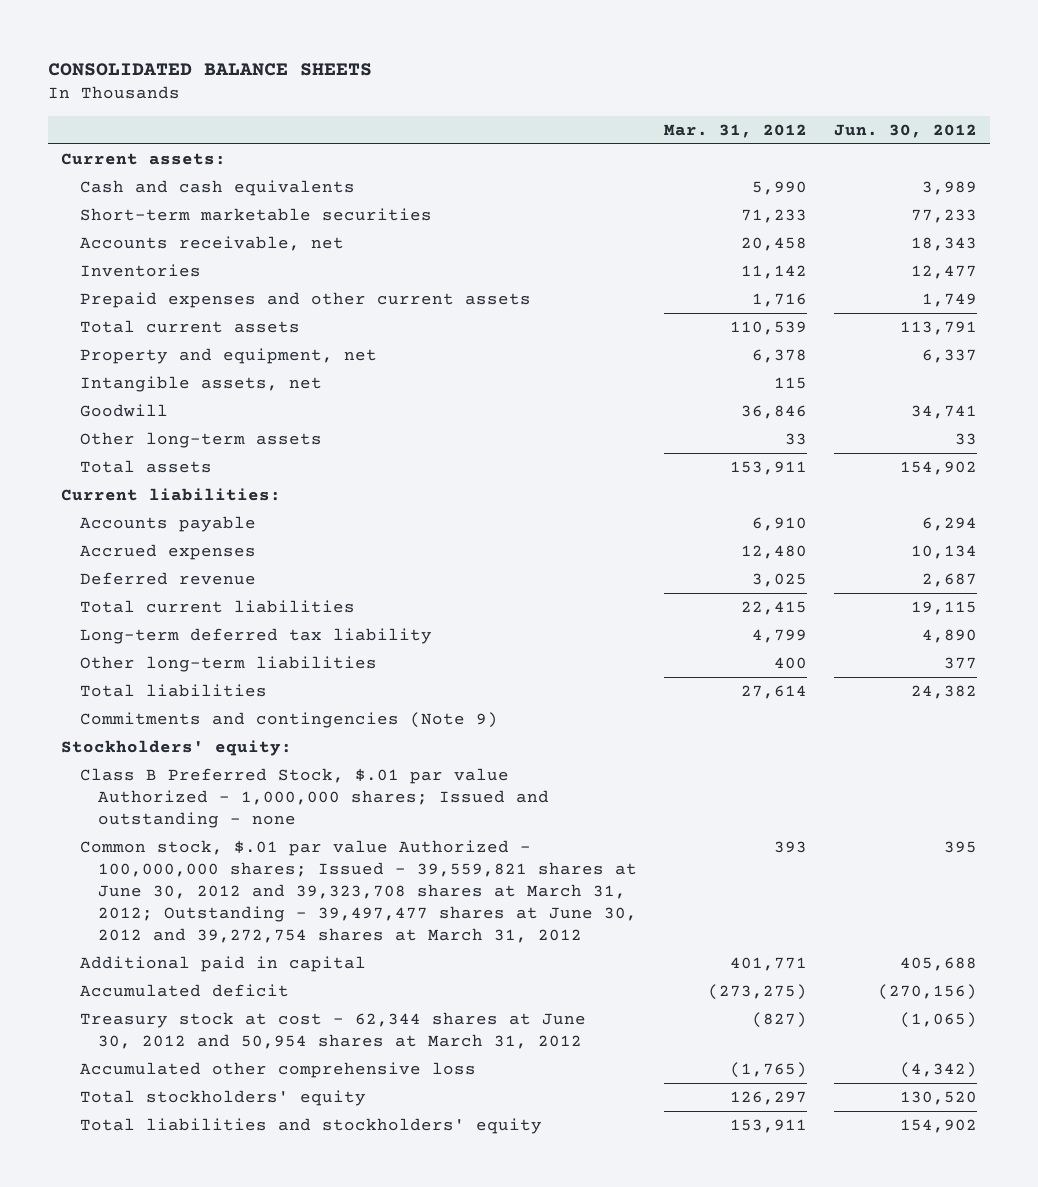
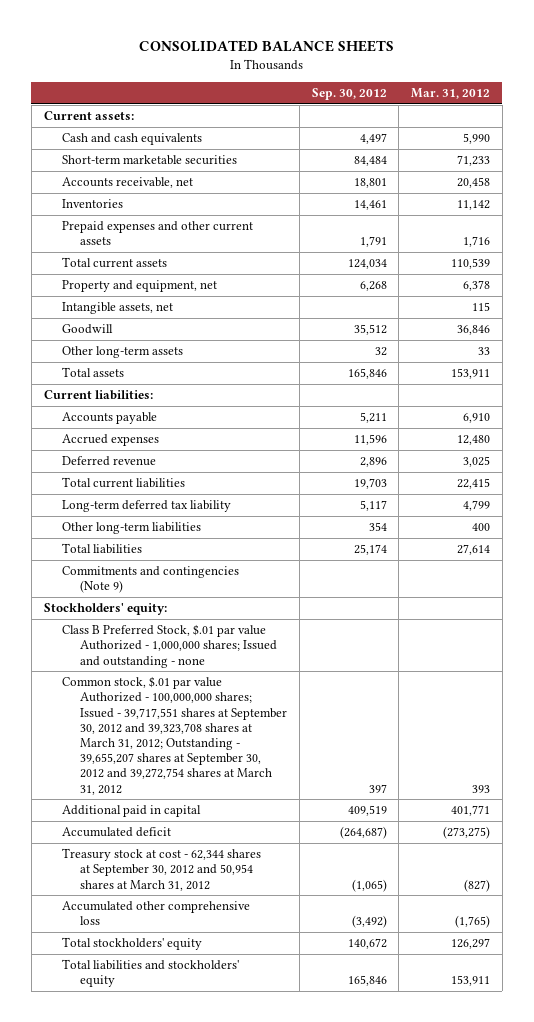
[833,123,977,138] Jun. 30, 2012 -> none
none -> [311,87,387,100] Sep. 30, 2012
[79,840,638,943] Common stock, $.01 par value Authorized - 100,000,000 shares; Issued - 39,559,821 shares at June 30, 2012 and 39,323,708 shares at March 31, 2012; Outstanding - 39,497,477 shares at June 30, 2012 and 39,272,754 shares at March 31, 2012 -> [61,676,287,795] Common stock, $.01 par value Authorized - 100,000,000 shares; Issued - 39,717,551 shares at September 30, 2012 and 39,323,708 shares at March 31, 2012; Outstanding - 39,655,207 shares at September 30, 2012 and 39,272,754 shares at March 31, 2012
[79,1012,586,1049] Treasury stock at cost - 62,344 shares at June 30, 2012 and 50,954 shares at March 31, 2012 -> [61,848,261,891] Treasury stock at cost - 62,344 shares at September 30, 2012 and 50,954 shares at March 31, 2012

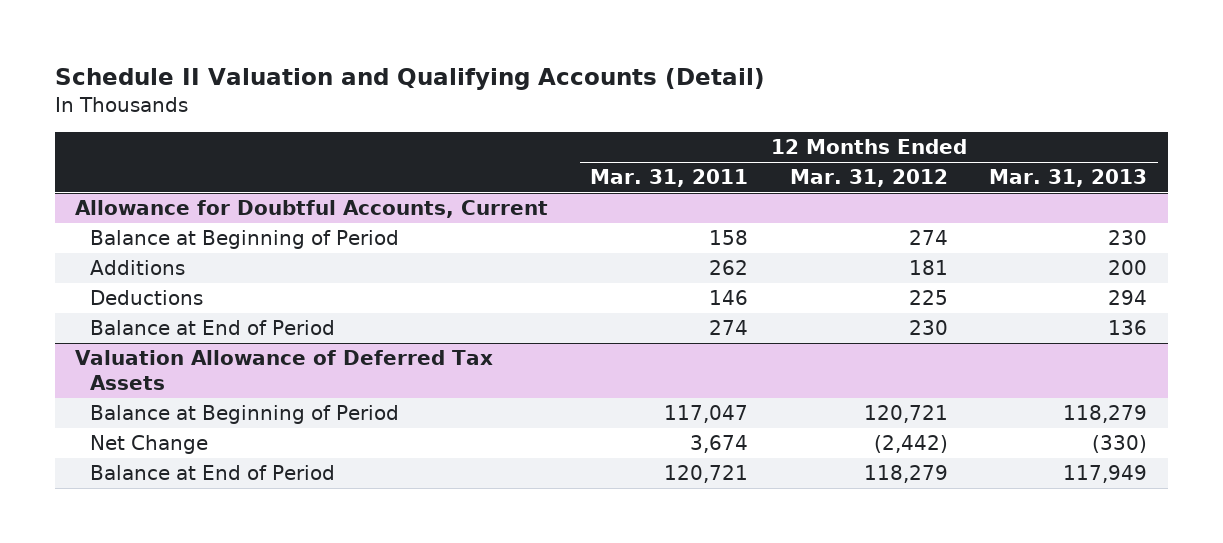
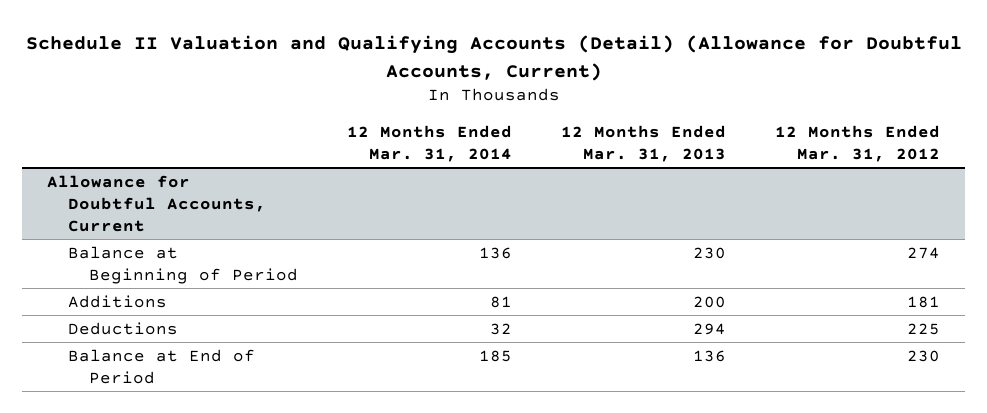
[54,68,765,91] Schedule II Valuation and Qualifying Accounts (Detail) -> [25,35,962,81] Schedule II Valuation and Qualifying Accounts (Detail) (Allowance for Doubtful Accounts, Current)
[590,169,749,188] Mar. 31, 2011 -> none
none -> [347,124,513,162] 12 Months Ended Mar. 31, 2014
[75,350,494,391] Valuation Allowance of Deferred Tax Assets -> none
[89,405,399,425] Balance at Beginning of Period -> none
[89,435,208,455] Net Change -> none
[89,465,335,481] Balance at End of Period -> none

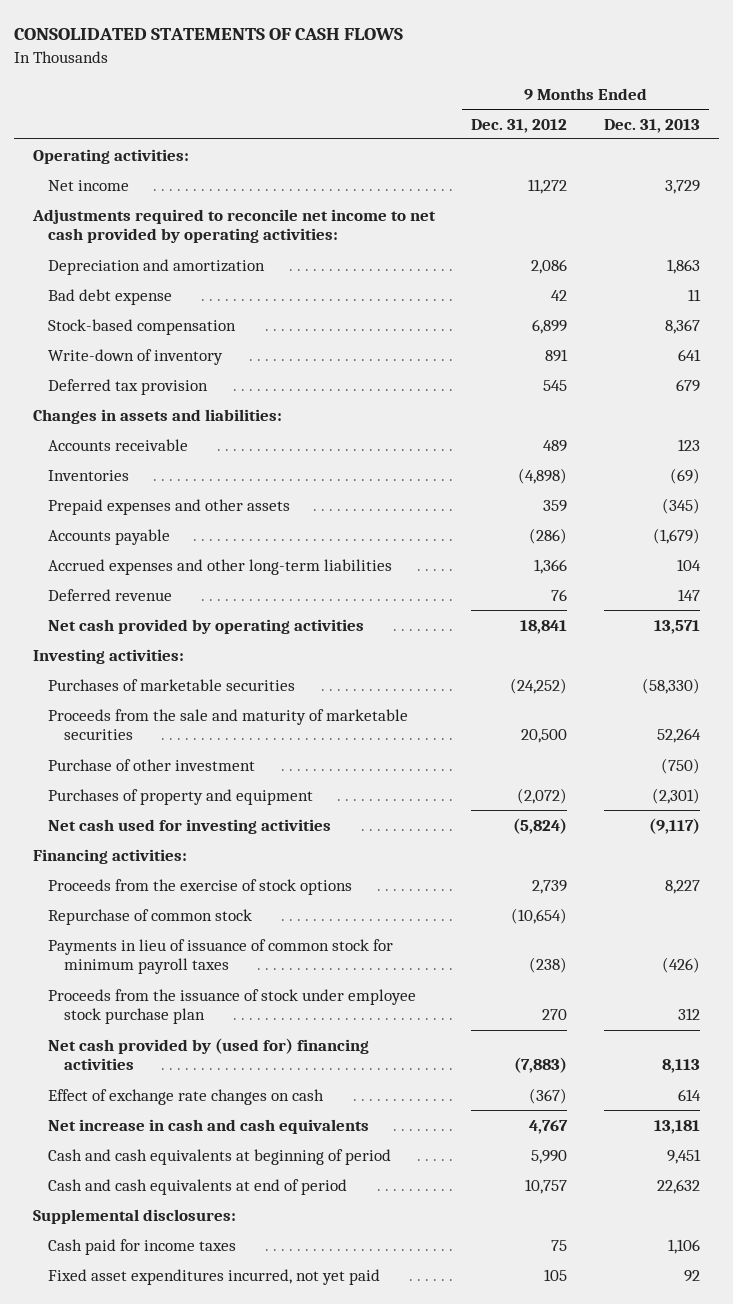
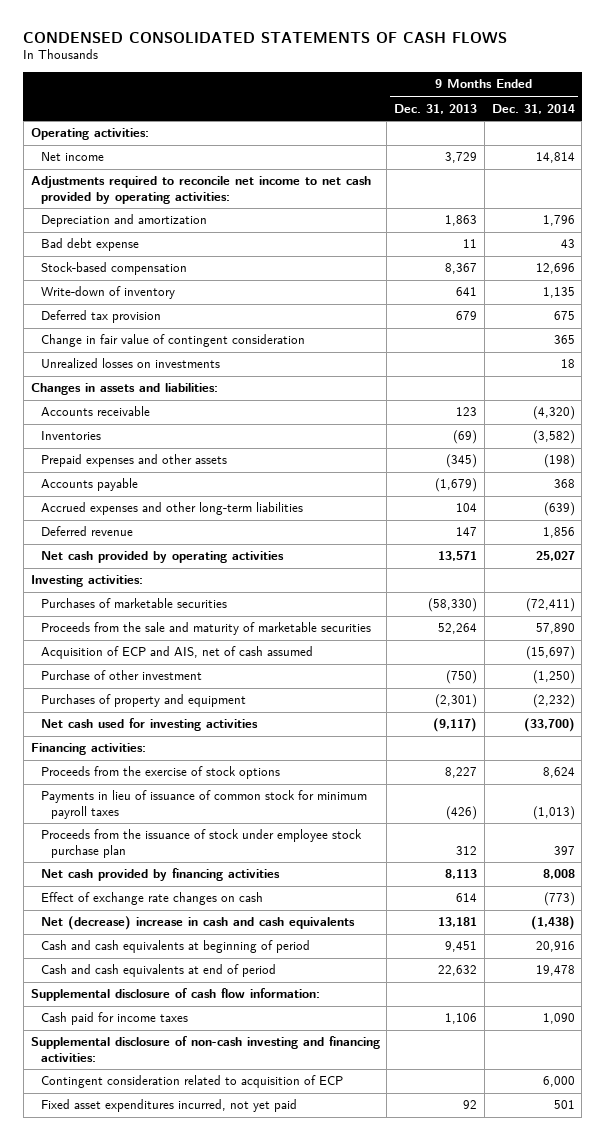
[14,28,404,41] CONSOLIDATED STATEMENTS OF CASH FLOWS -> [23,31,508,43] CONDENSED CONSOLIDATED STATEMENTS OF CASH FLOWS
[471,118,568,133] Dec. 31, 2012 -> none
none -> [491,103,575,114] Dec. 31, 2014
none -> [40,334,305,348] Change in fair value of contingent consideration
none -> [40,358,220,369] Unrealized losses on investments
none -> [40,646,313,660] Acquisition of ECP and AIS, net of cash assumed
[48,908,253,925] Repurchase of common stock -> none
[48,1037,370,1071] Net cash provided by (used for) financing activities -> [40,868,280,882] Net cash provided by financing activities
[48,1118,370,1134] Net increase in cash and cash equivalents -> [40,916,355,931] Net (decrease) increase in cash and cash equivalents
[32,1208,236,1224] Supplemental disclosures: -> [30,988,320,1002] Supplemental disclosure of cash flow information:
none -> [30,1036,380,1062] Supplemental disclosure of non-cash investing and financing activities:
none -> [40,1075,343,1089] Contingent consideration related to acquisition of ECP

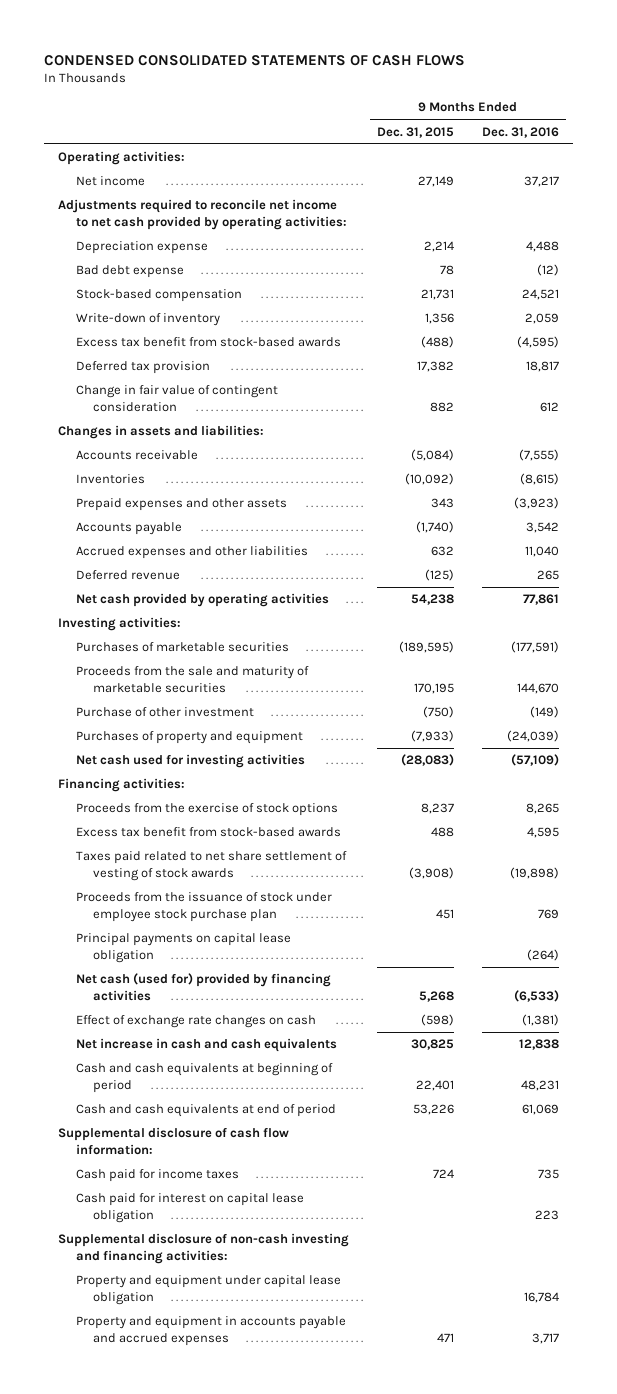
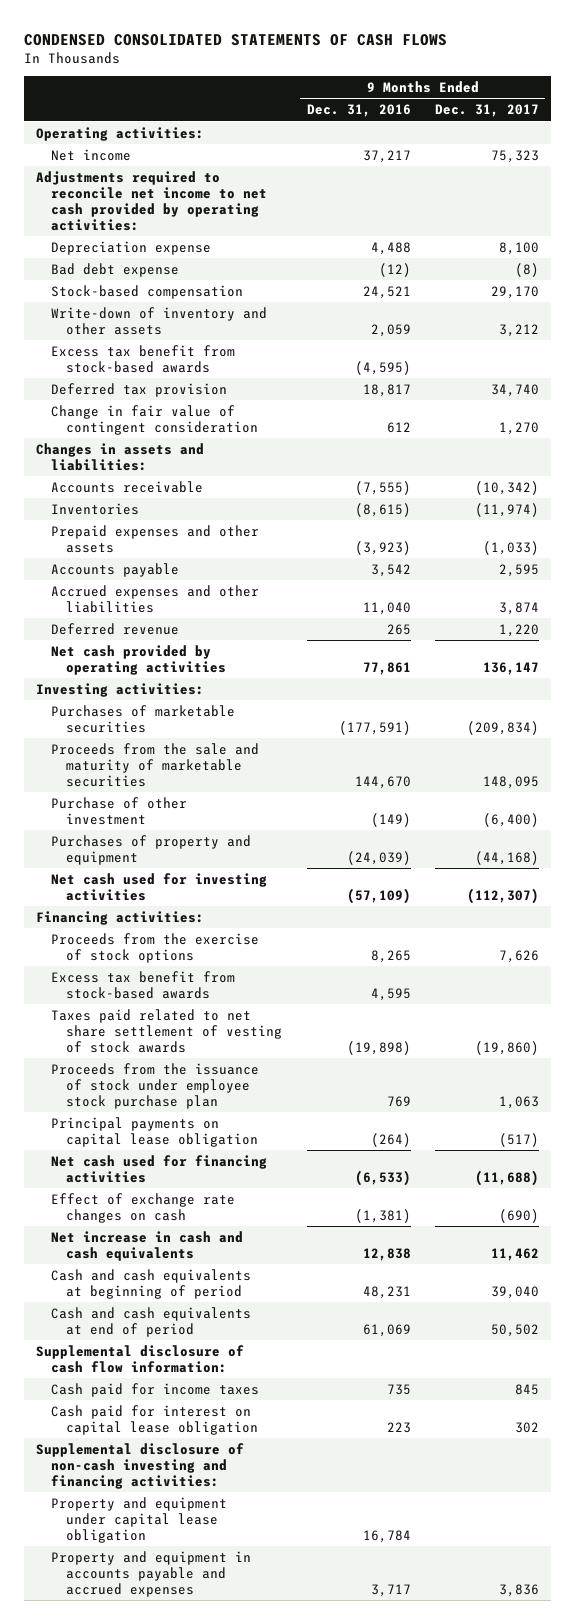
[377,126,455,138] Dec. 31, 2015 -> none
none -> [435,104,540,118] Dec. 31, 2017
[75,313,220,327] Write-down of inventory -> [51,306,268,335] Write-down of inventory and other assets
[75,973,331,1002] Net cash (used for) provided by financing activities -> [51,1154,268,1183] Net cash used for financing activities

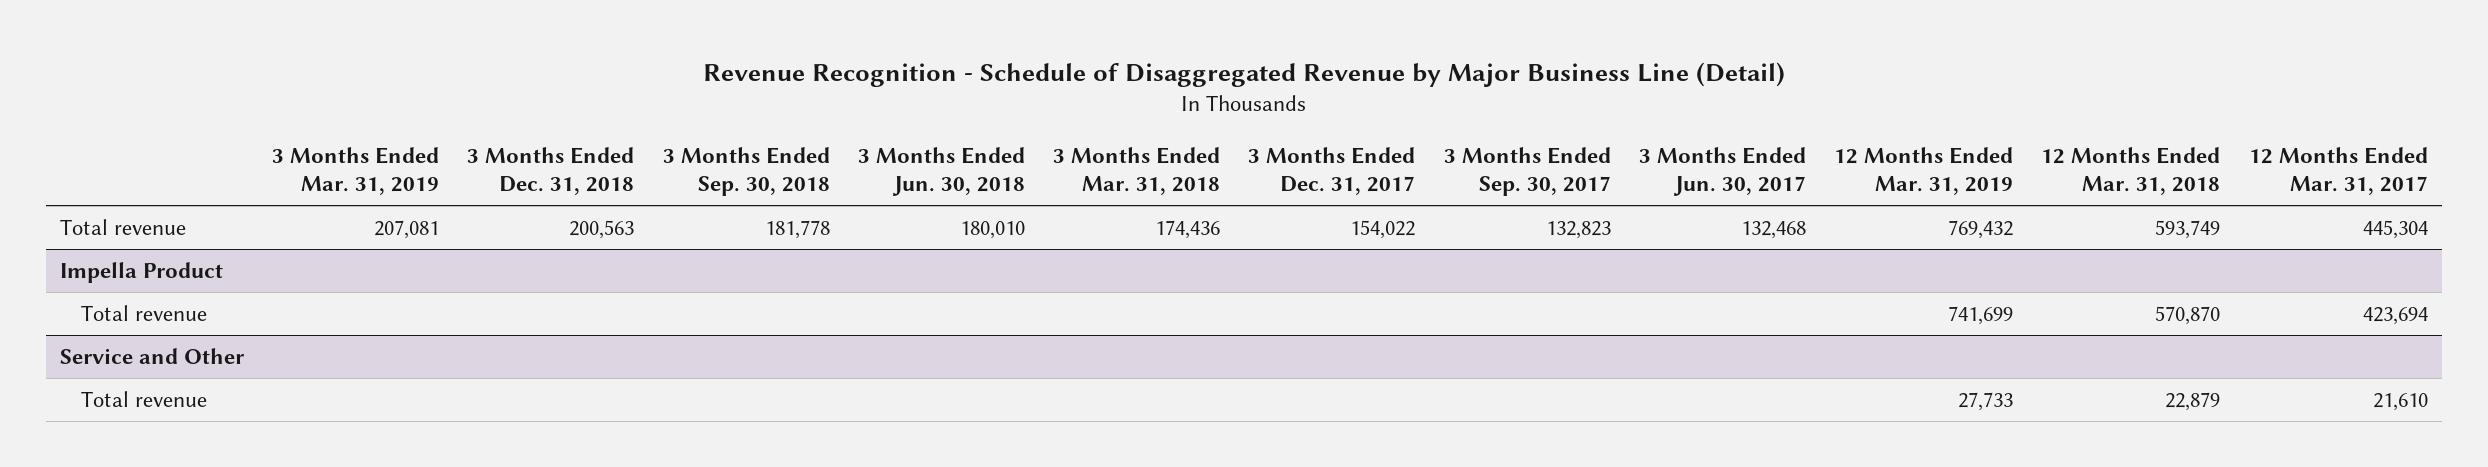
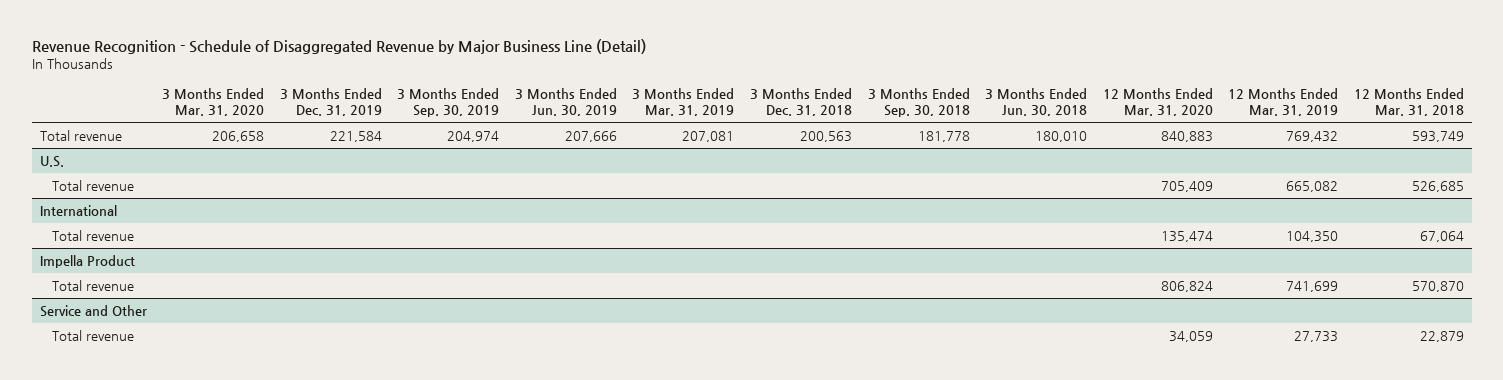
[1053,146,1221,196] 3 Months Ended Mar. 31, 2018 -> none
[1248,146,1416,196] 3 Months Ended Dec. 31, 2017 -> none
[1443,146,1611,197] 3 Months Ended Sep. 30, 2017 -> none
[1638,146,1806,197] 3 Months Ended Jun. 30, 2017 -> none
[2248,146,2428,196] 12 Months Ended Mar. 31, 2017 -> none
none -> [162,87,265,116] 3 Months Ended Mar. 31, 2020
none -> [279,87,382,116] 3 Months Ended Dec. 31, 2019
none -> [397,87,500,117] 3 Months Ended Sep. 30, 2019
none -> [514,87,617,116] 3 Months Ended Jun. 30, 2019
none -> [1102,87,1213,116] 12 Months Ended Mar. 31, 2020
none -> [39,155,64,167] U.S.
none -> [51,179,134,191] Total revenue
none -> [39,204,117,216] International
none -> [51,229,134,241] Total revenue

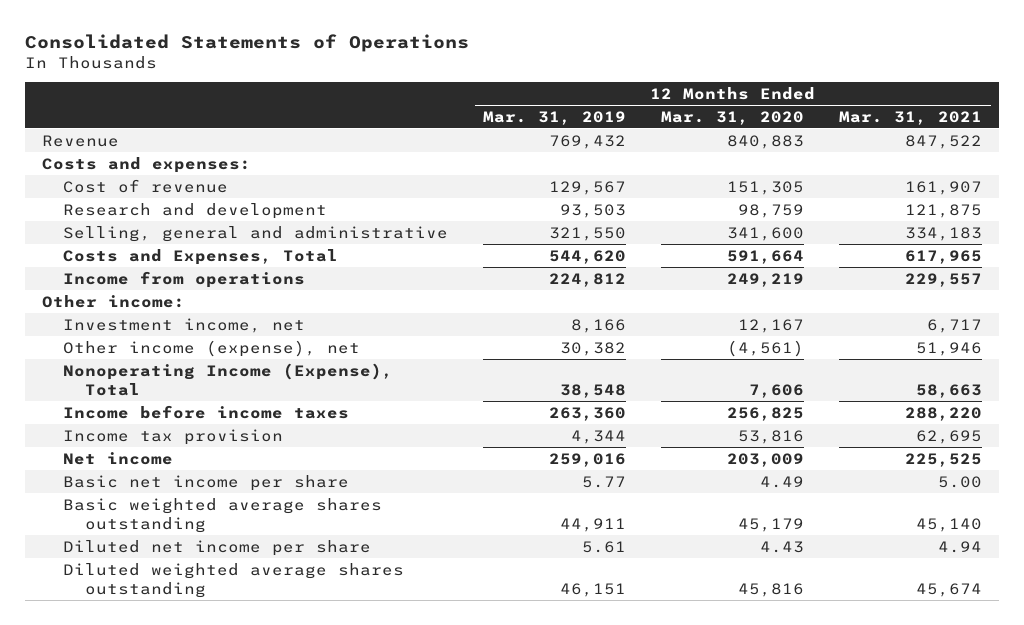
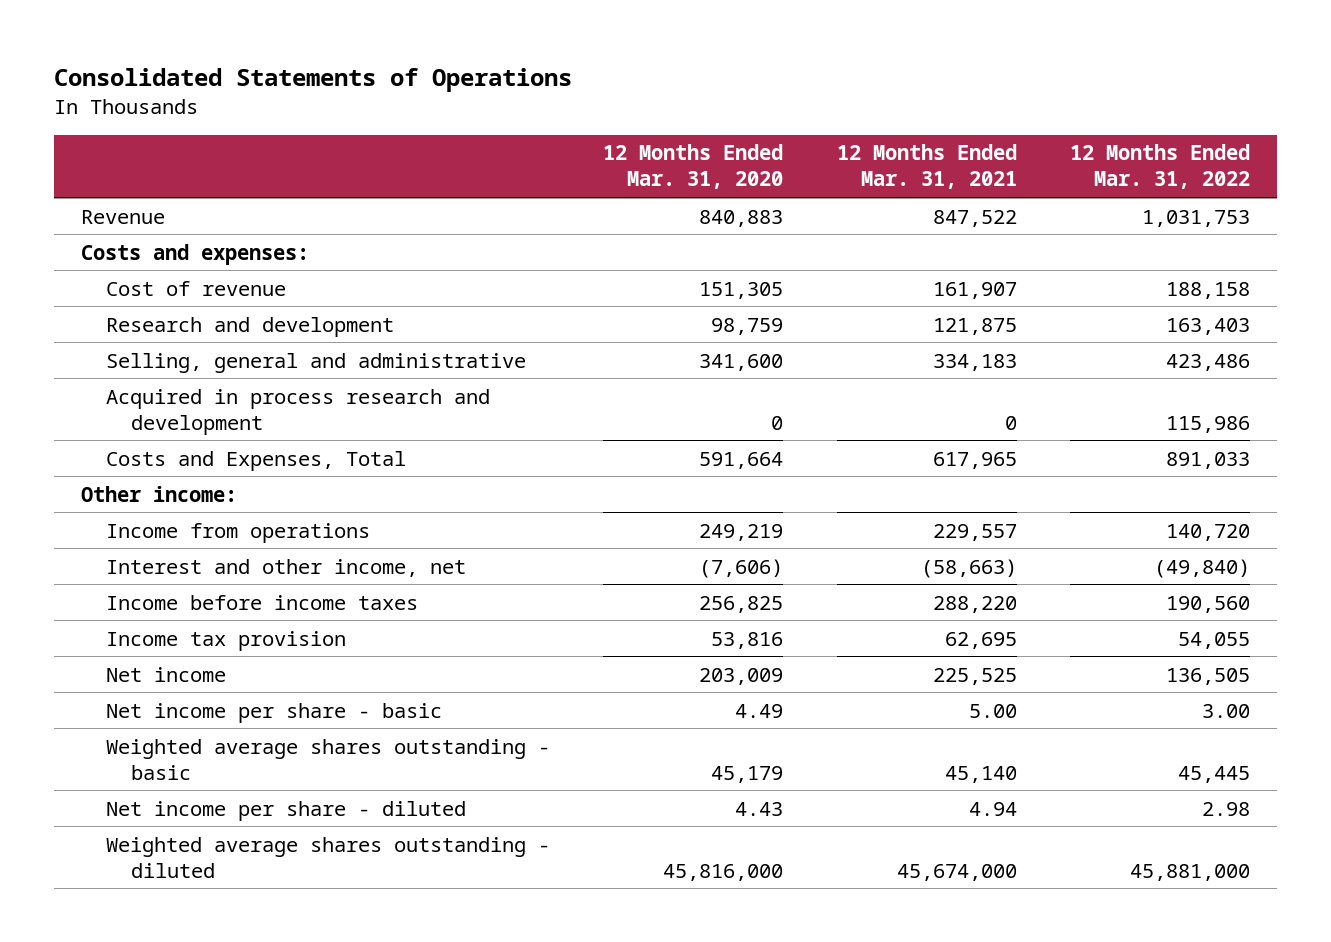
[483,110,627,125] Mar. 31, 2019 -> none
none -> [1070,144,1251,190] 12 Months Ended Mar. 31, 2022
none -> [105,388,490,435] Acquired in process research and development
[63,317,306,333] Investment income, net -> none
[63,362,394,396] Nonoperating Income (Expense), Total -> none
[63,270,306,288] Income from operations -> [105,522,370,543] Income from operations
[63,339,361,357] Other income (expense), net -> [105,558,466,577] Interest and other income, net
[727,339,805,357] (4,561) -> [699,558,784,578] (7,606)
[915,341,982,356] 51,946 -> [920,558,1017,578] (58,663)
[63,474,350,491] Basic net income per share -> [105,702,442,723] Net income per share - basic
[63,497,383,533] Basic weighted average shares outstanding -> [105,738,550,780] Weighted average shares outstanding - basic
[63,539,372,556] Diluted net income per share -> [105,800,466,821] Net income per share - diluted
[63,562,405,598] Diluted weighted average shares outstanding -> [105,836,550,878] Weighted average shares outstanding - diluted
[738,582,805,597] 45,816 -> [663,863,784,881] 45,816,000
[915,582,982,597] 45,674 -> [896,863,1017,881] 45,674,000

